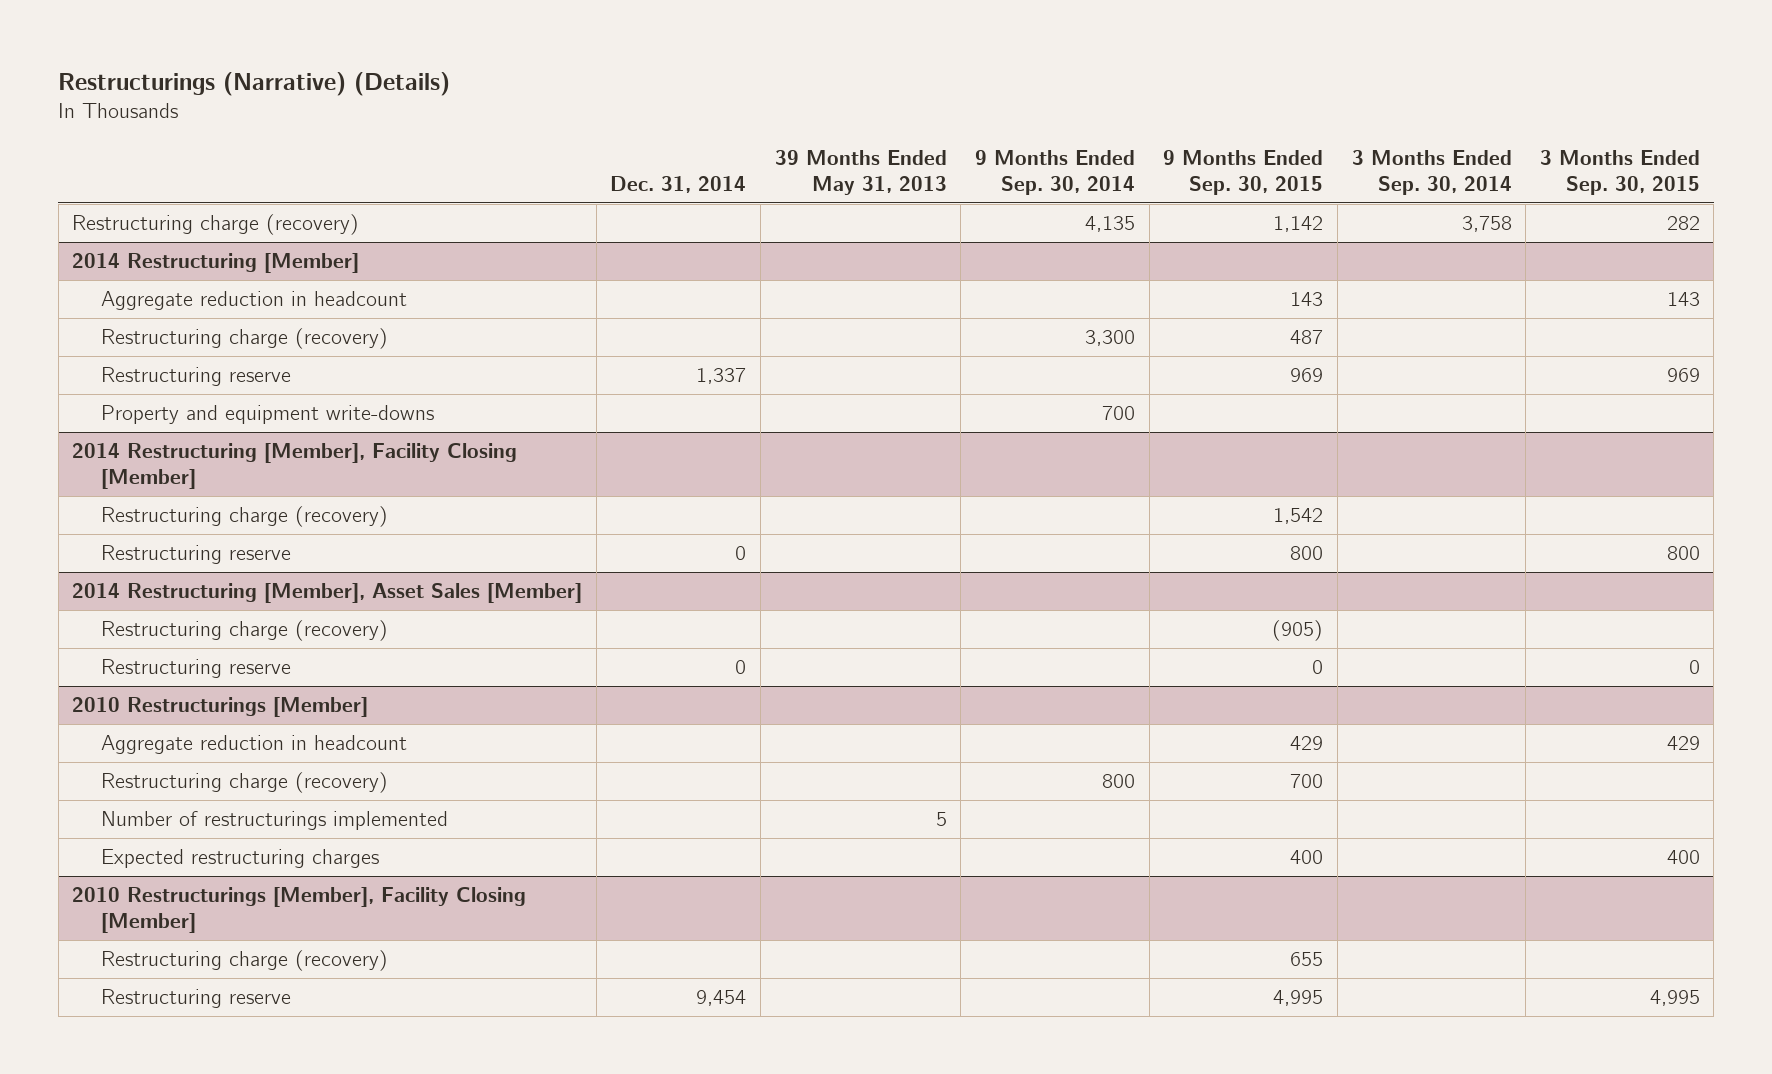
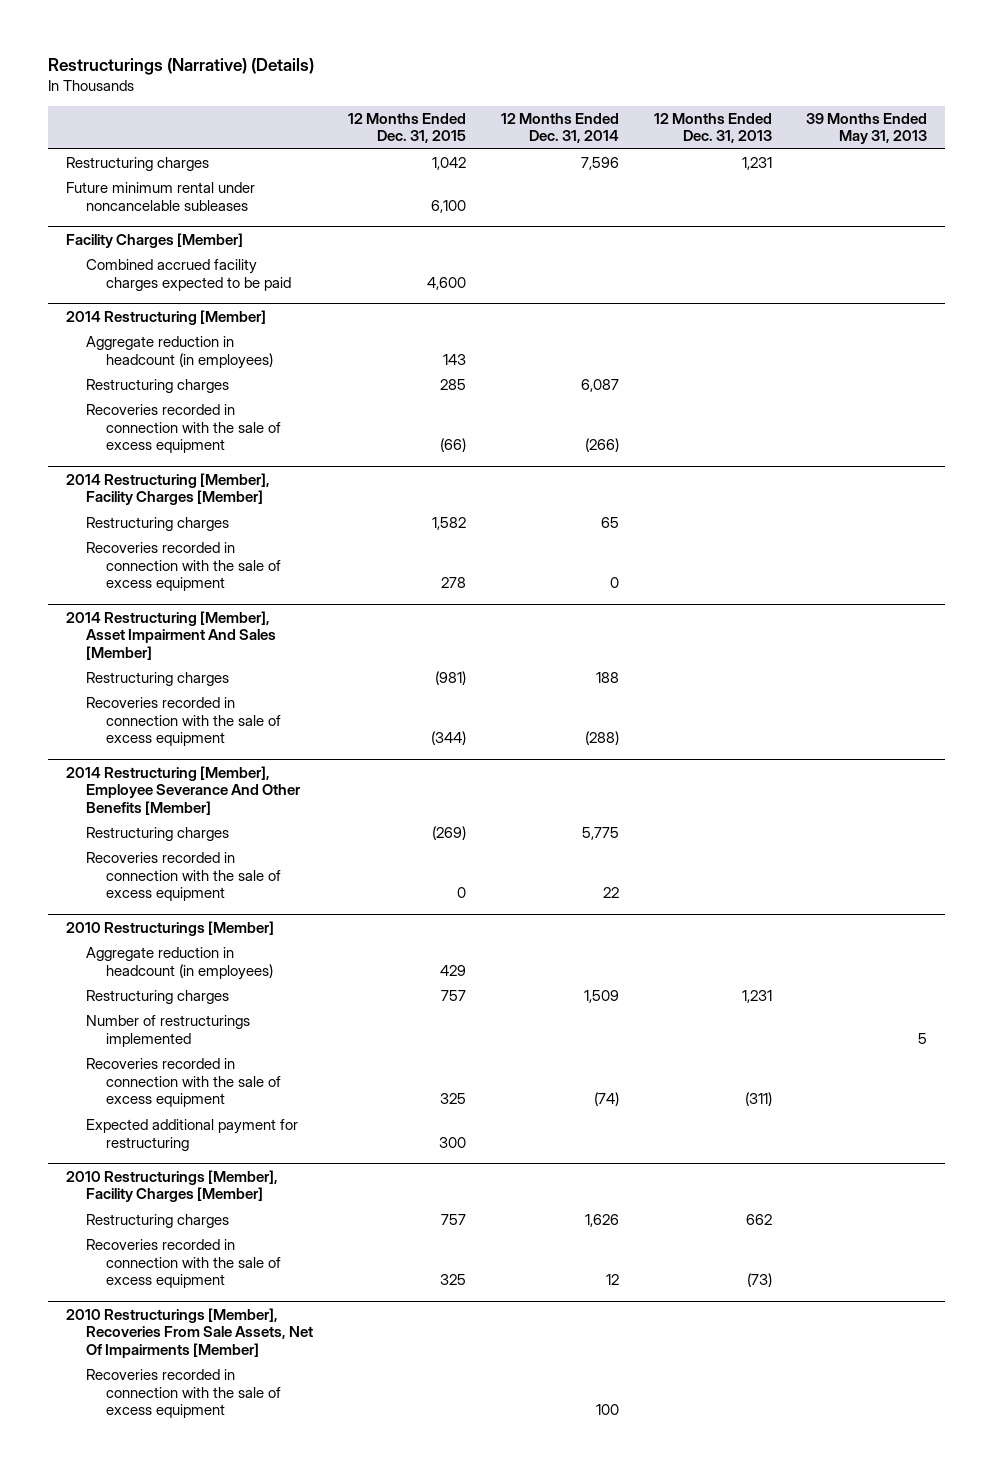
[610,175,747,193] Dec. 31, 2014 -> none
[975,149,1136,195] 9 Months Ended Sep. 30, 2014 -> none
[1163,149,1324,195] 9 Months Ended Sep. 30, 2015 -> none
[1351,149,1512,195] 3 Months Ended Sep. 30, 2014 -> none
[1539,149,1700,195] 3 Months Ended Sep. 30, 2015 -> none
none -> [347,112,466,144] 12 Months Ended Dec. 31, 2015
none -> [500,112,619,144] 12 Months Ended Dec. 31, 2014
none -> [653,112,772,144] 12 Months Ended Dec. 31, 2013
[72,214,360,236] Restructuring charge (recovery) -> [65,157,209,172] Restructuring charges
none -> [65,182,255,211] Future minimum rental under noncancelable subleases
none -> [65,232,243,248] Facility Charges [Member]
none -> [85,259,292,291] Combined accrued facility charges expected to be paid
[100,367,291,387] Restructuring reserve -> none
[100,405,434,425] Property and equipment write-downs -> none
[100,545,291,565] Restructuring reserve -> none
[100,659,291,679] Restructuring reserve -> none
[100,291,407,311] Aggregate reduction in headcount -> [85,336,274,369] Aggregate reduction in headcount (in employees)
[100,328,388,350] Restructuring charge (recovery) -> [85,379,229,394] Restructuring charges
none -> [85,404,282,454] Recoveries recorded in connection with the sale of excess equipment
[72,443,518,490] 2014 Restructuring [Member], Facility Closing [Member] -> [65,472,270,506] 2014 Restructuring [Member], Facility Charges [Member]
[100,506,388,528] Restructuring charge (recovery) -> [85,517,229,532] Restructuring charges
none -> [85,542,282,592] Recoveries recorded in connection with the sale of excess equipment
[72,583,583,604] 2014 Restructuring [Member], Asset Sales [Member] -> [65,610,276,661] 2014 Restructuring [Member], Asset Impairment And Sales [Member]
[100,620,388,642] Restructuring charge (recovery) -> [85,672,229,687] Restructuring charges
none -> [85,697,282,747] Recoveries recorded in connection with the sale of excess equipment
none -> [65,765,301,816] 2014 Restructuring [Member], Employee Severance And Other Benefits [Member]
none -> [85,827,229,842] Restructuring charges
none -> [85,852,282,902] Recoveries recorded in connection with the sale of excess equipment
[100,735,407,755] Aggregate reduction in headcount -> [85,947,274,980] Aggregate reduction in headcount (in employees)
[100,772,388,794] Restructuring charge (recovery) -> [85,990,229,1005] Restructuring charges
[100,989,291,1009] Restructuring reserve -> none
none -> [85,1058,282,1108] Recoveries recorded in connection with the sale of excess equipment
[100,849,379,869] Expected restructuring charges -> [85,1119,298,1151] Expected additional payment for restructuring
[72,887,527,934] 2010 Restructurings [Member], Facility Closing [Member] -> [65,1169,278,1203] 2010 Restructurings [Member], Facility Charges [Member]
[100,950,388,972] Restructuring charge (recovery) -> [85,1214,229,1229] Restructuring charges
none -> [85,1239,282,1289] Recoveries recorded in connection with the sale of excess equipment
none -> [65,1307,313,1359] 2010 Restructurings [Member], Recoveries From Sale Assets, Net Of Impairments [Member]
none -> [85,1369,282,1419] Recoveries recorded in connection with the sale of excess equipment

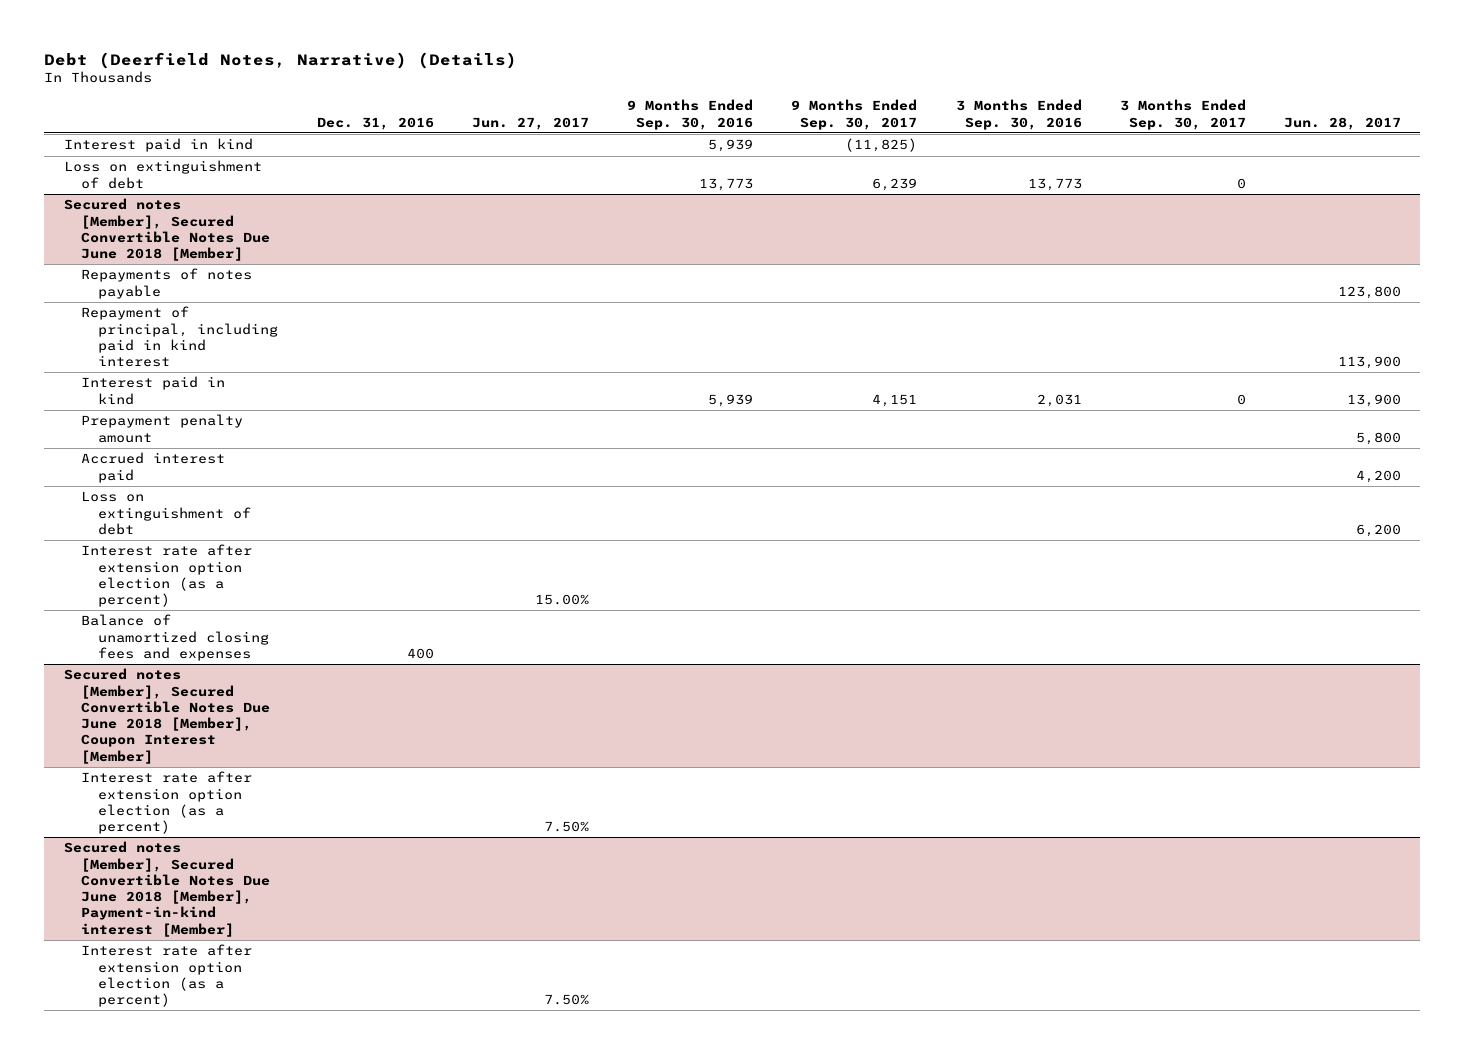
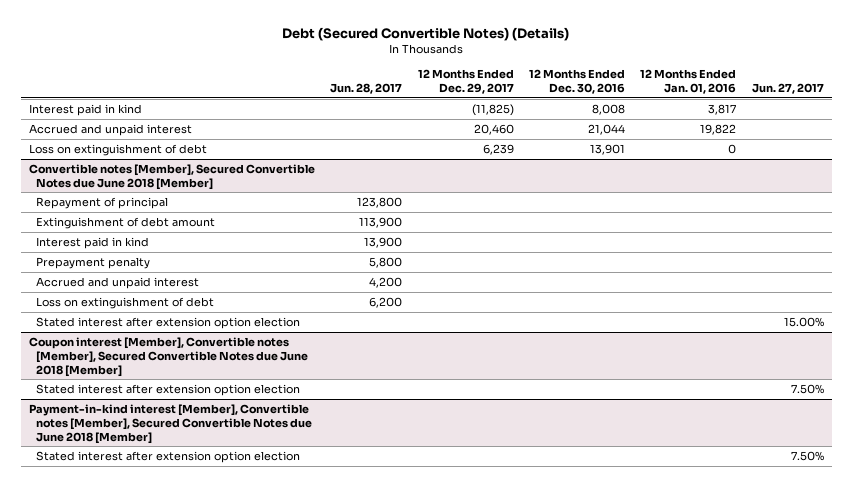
[44,51,518,69] Debt (Deerfield Notes, Narrative) (Details) -> [282,27,570,42] Debt (Secured Convertible Notes) (Details)
[316,116,434,130] Dec. 31, 2016 -> none
[627,99,754,130] 9 Months Ended Sep. 30, 2016 -> none
[791,99,918,130] 9 Months Ended Sep. 30, 2017 -> none
[955,99,1082,130] 3 Months Ended Sep. 30, 2016 -> none
[1119,99,1246,130] 3 Months Ended Sep. 30, 2017 -> none
none -> [417,69,514,95] 12 Months Ended Dec. 29, 2017
none -> [528,69,625,95] 12 Months Ended Dec. 30, 2016
none -> [640,69,737,95] 12 Months Ended Jan. 01, 2016
none -> [28,123,192,136] Accrued and unpaid interest
[80,268,252,299] Repayments of notes payable -> none
[63,198,270,262] Secured notes [Member], Secured Convertible Notes Due June 2018 [Member] -> [28,163,315,190] Convertible notes [Member], Secured Convertible Notes due June 2018 [Member]
[80,306,279,368] Repayment of principal, including paid in kind interest -> [36,196,169,209] Repayment of principal
[1338,356,1402,370] 113,900 -> [357,196,403,208] 123,800
none -> [36,216,216,229] Extinguishment of debt amount
[80,414,243,443] Prepayment penalty amount -> [36,256,151,269] Prepayment penalty
[80,452,225,483] Accrued interest paid -> [36,276,200,289] Accrued and unpaid interest
[80,614,270,661] Balance of unamortized closing fees and expenses -> none
[80,544,252,608] Interest rate after extension option election (as a percent) -> [36,316,301,329] Stated interest after extension option election
[63,668,270,764] Secured notes [Member], Secured Convertible Notes Due June 2018 [Member], Coupon Interest [Member] -> [28,336,309,377] Coupon interest [Member], Convertible notes [Member], Secured Convertible Notes due June 2018 [Member]
[80,771,252,835] Interest rate after extension option election (as a percent) -> [36,383,301,396] Stated interest after extension option election
[63,841,270,937] Secured notes [Member], Secured Convertible Notes Due June 2018 [Member], Payment-in-kind interest [Member] -> [28,403,313,444] Payment-in-kind interest [Member], Convertible notes [Member], Secured Convertible Notes due June 2018 [Member]
[80,944,252,1008] Interest rate after extension option election (as a percent) -> [36,450,301,463] Stated interest after extension option election

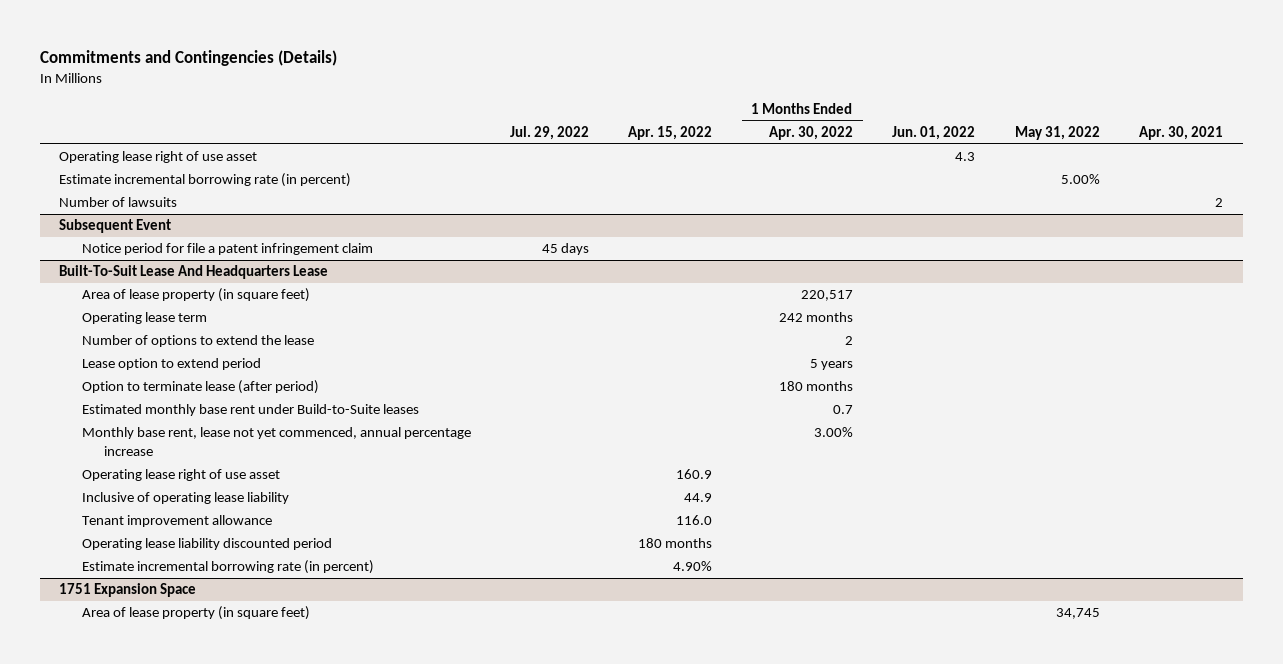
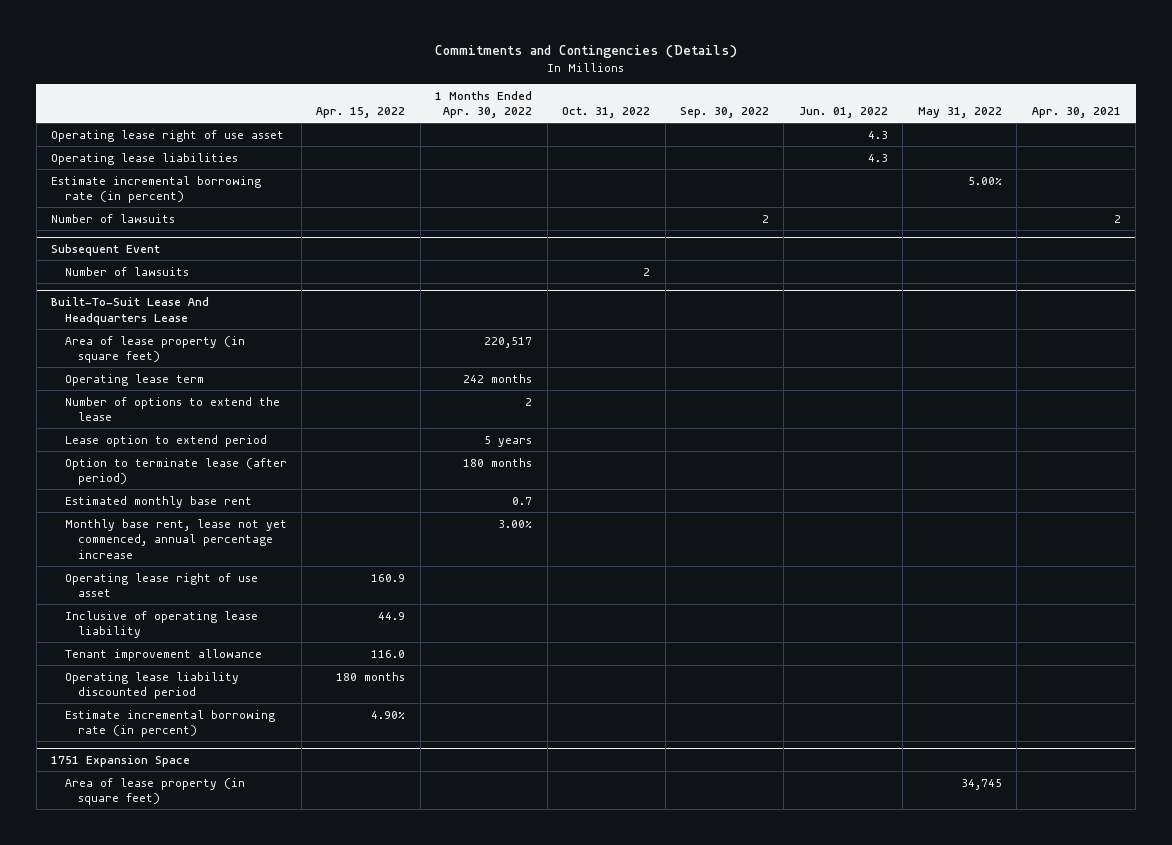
[509,125,589,140] Jul. 29, 2022 -> none
none -> [562,107,651,119] Oct. 31, 2022
none -> [680,107,770,119] Sep. 30, 2022
none -> [51,152,239,165] Operating lease liabilities
[81,243,373,256] Notice period for file a patent infringement claim -> none
none -> [64,266,189,276] Number of lawsuits
[81,404,419,417] Estimated monthly base rent under Build-to-Suite leases -> [64,495,252,508] Estimated monthly base rent

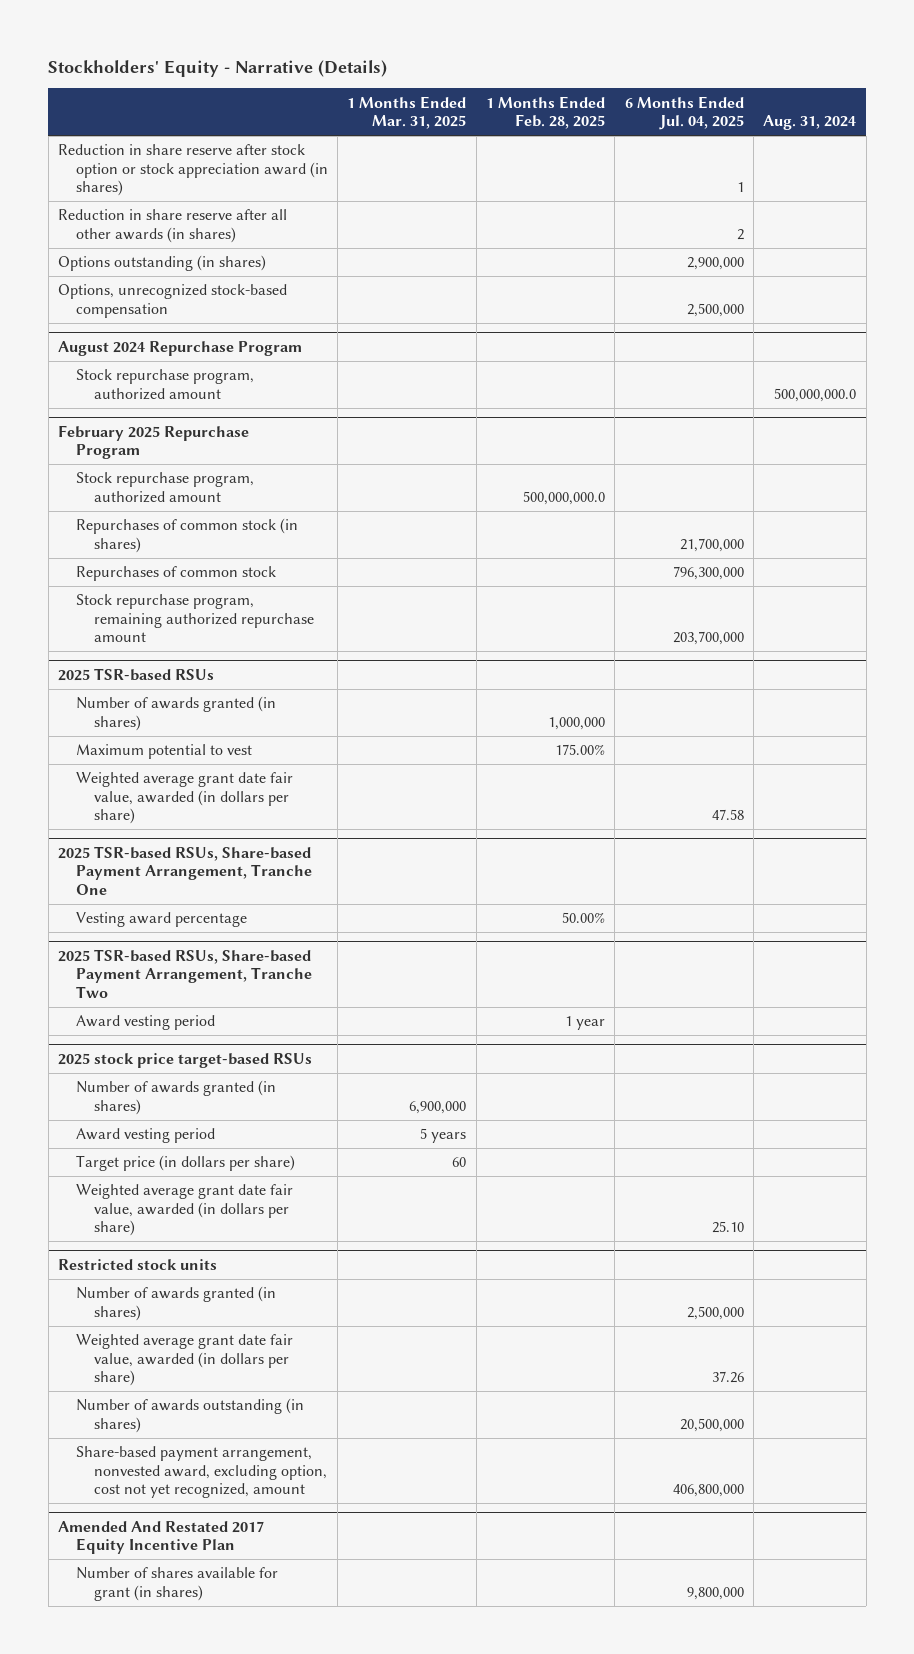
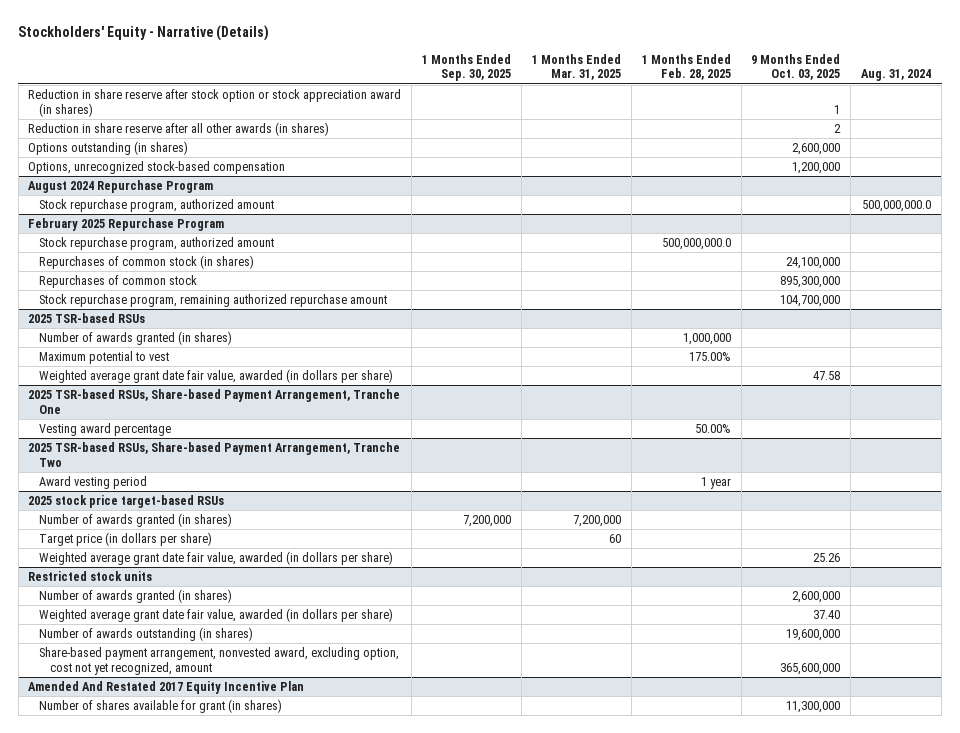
[624,95,744,131] 6 Months Ended Jul. 04, 2025 -> none
none -> [422,53,512,82] 1 Months Ended Sep. 30, 2025
none -> [751,53,841,81] 9 Months Ended Oct. 03, 2025
[75,1128,215,1144] Award vesting period -> none
[409,1100,467,1114] 6,900,000 -> [572,515,621,528] 7,200,000

